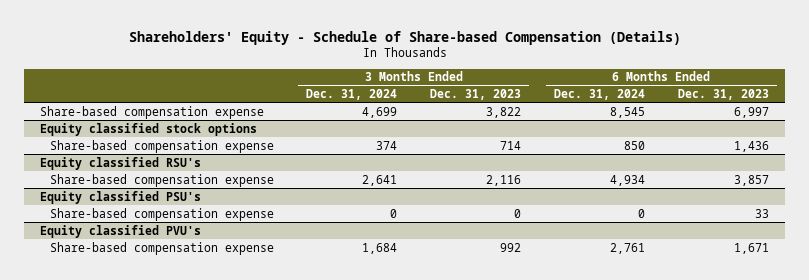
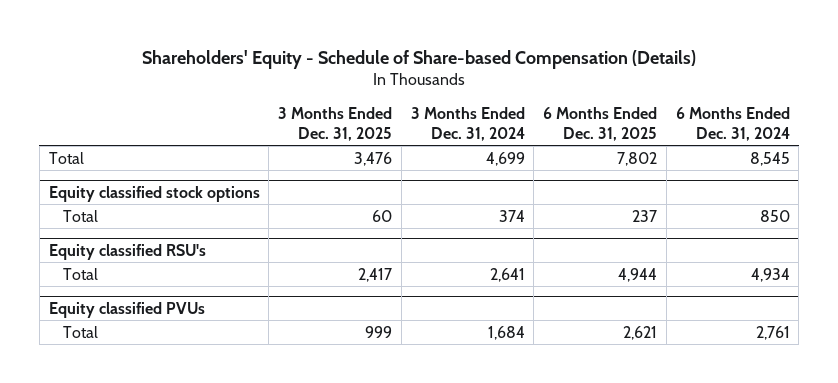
[430,89,522,101] Dec. 31, 2023 -> none
[677,89,769,101] Dec. 31, 2023 -> none
none -> [278,106,393,141] 3 Months Ended Dec. 31, 2025
none -> [543,106,658,141] 6 Months Ended Dec. 31, 2025
[40,105,265,119] Share-based compensation expense -> [48,151,84,164] Total
[49,139,274,153] Share-based compensation expense -> [63,209,99,222] Total
[40,190,202,204] Equity classified PSU's -> none
[49,207,274,221] Share-based compensation expense -> none
[49,173,274,187] Share-based compensation expense -> [63,267,99,280] Total
[40,224,202,238] Equity classified PVU's -> [48,301,205,318] Equity classified PVUs
[49,241,274,255] Share-based compensation expense -> [63,325,99,338] Total

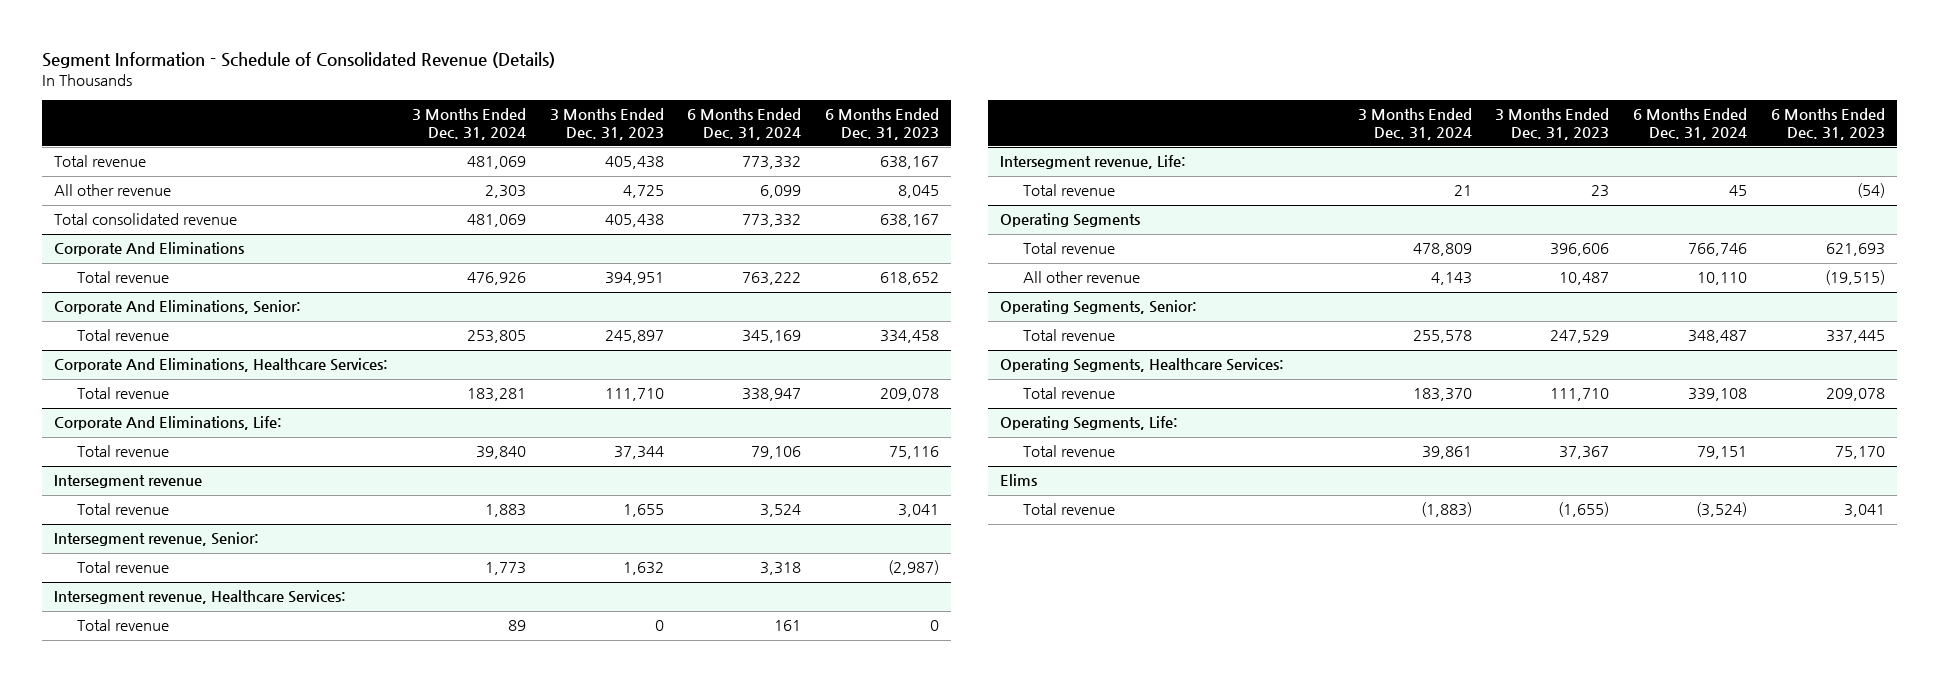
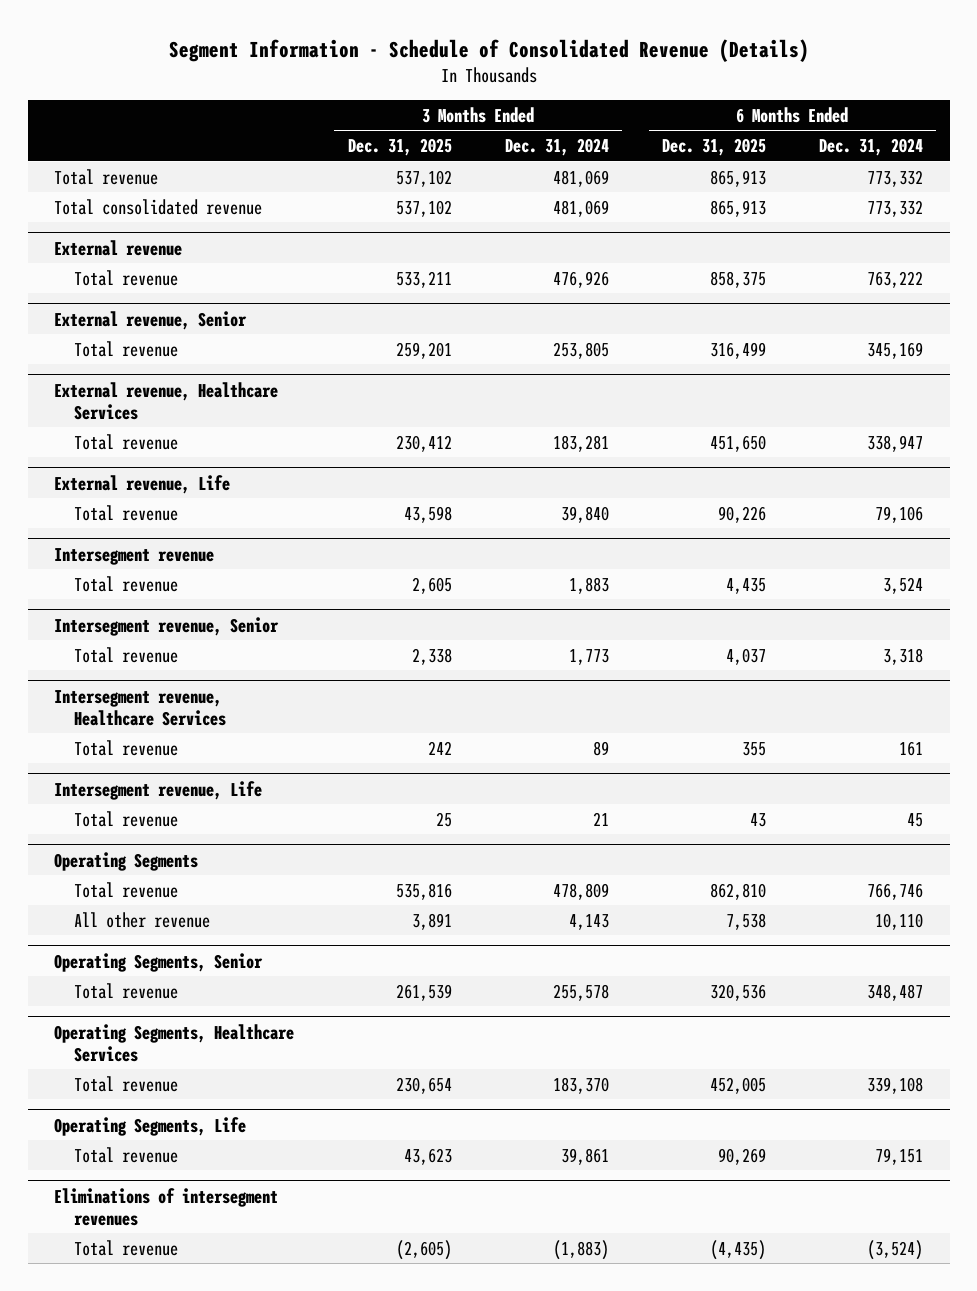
[549,108,664,140] 3 Months Ended Dec. 31, 2023 -> none
[825,108,940,140] 6 Months Ended Dec. 31, 2023 -> none
none -> [347,138,452,157] Dec. 31, 2025
none -> [661,138,766,157] Dec. 31, 2025
[53,184,171,197] All other revenue -> none
[53,242,244,257] Corporate And Eliminations -> [54,239,183,256] External revenue
[53,300,301,315] Corporate And Eliminations, Senior: -> none
none -> [54,310,248,330] External revenue, Senior
[53,358,388,373] Corporate And Eliminations, Healthcare Services: -> none
none -> [54,381,279,420] External revenue, Healthcare Services
[53,416,282,431] Corporate And Eliminations, Life: -> none
none -> [54,474,231,494] External revenue, Life
[53,532,259,547] Intersegment revenue, Senior: -> [54,616,280,636] Intersegment revenue, Senior
[53,590,346,605] Intersegment revenue, Healthcare Services: -> [54,689,226,726] Intersegment revenue, Healthcare Services
[999,155,1186,170] Intersegment revenue, Life: -> [54,780,263,800] Intersegment revenue, Life
[999,300,1197,315] Operating Segments, Senior: -> [54,952,264,972] Operating Segments, Senior
[999,358,1284,373] Operating Segments, Healthcare Services: -> [54,1023,295,1062] Operating Segments, Healthcare Services
[999,416,1178,431] Operating Segments, Life: -> [54,1116,247,1136] Operating Segments, Life
[999,474,1037,487] Elims -> [54,1187,279,1226] Eliminations of intersegment revenues

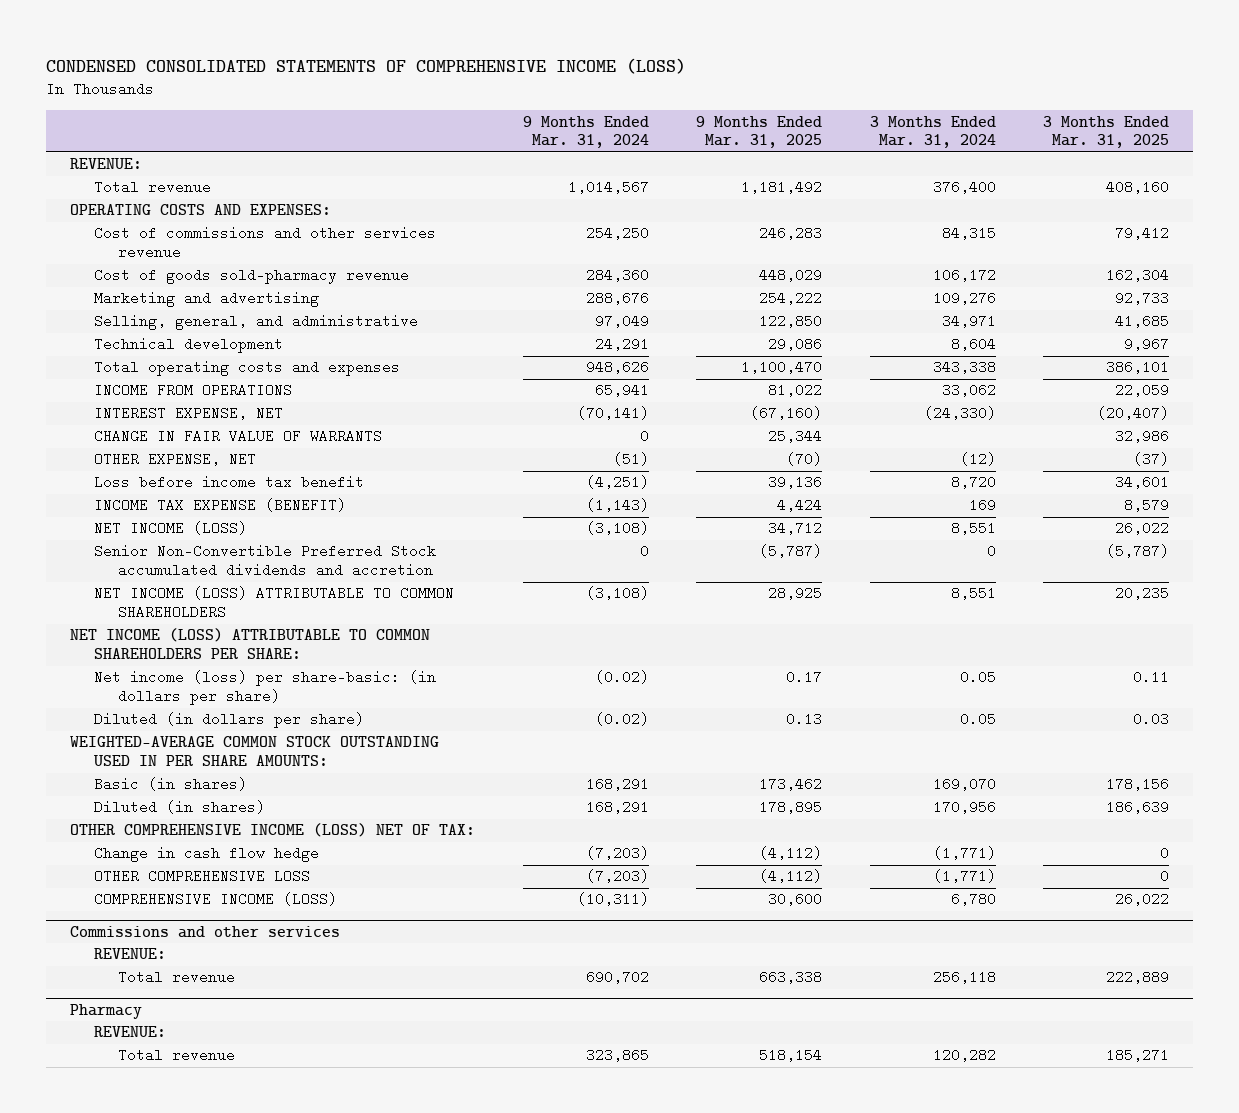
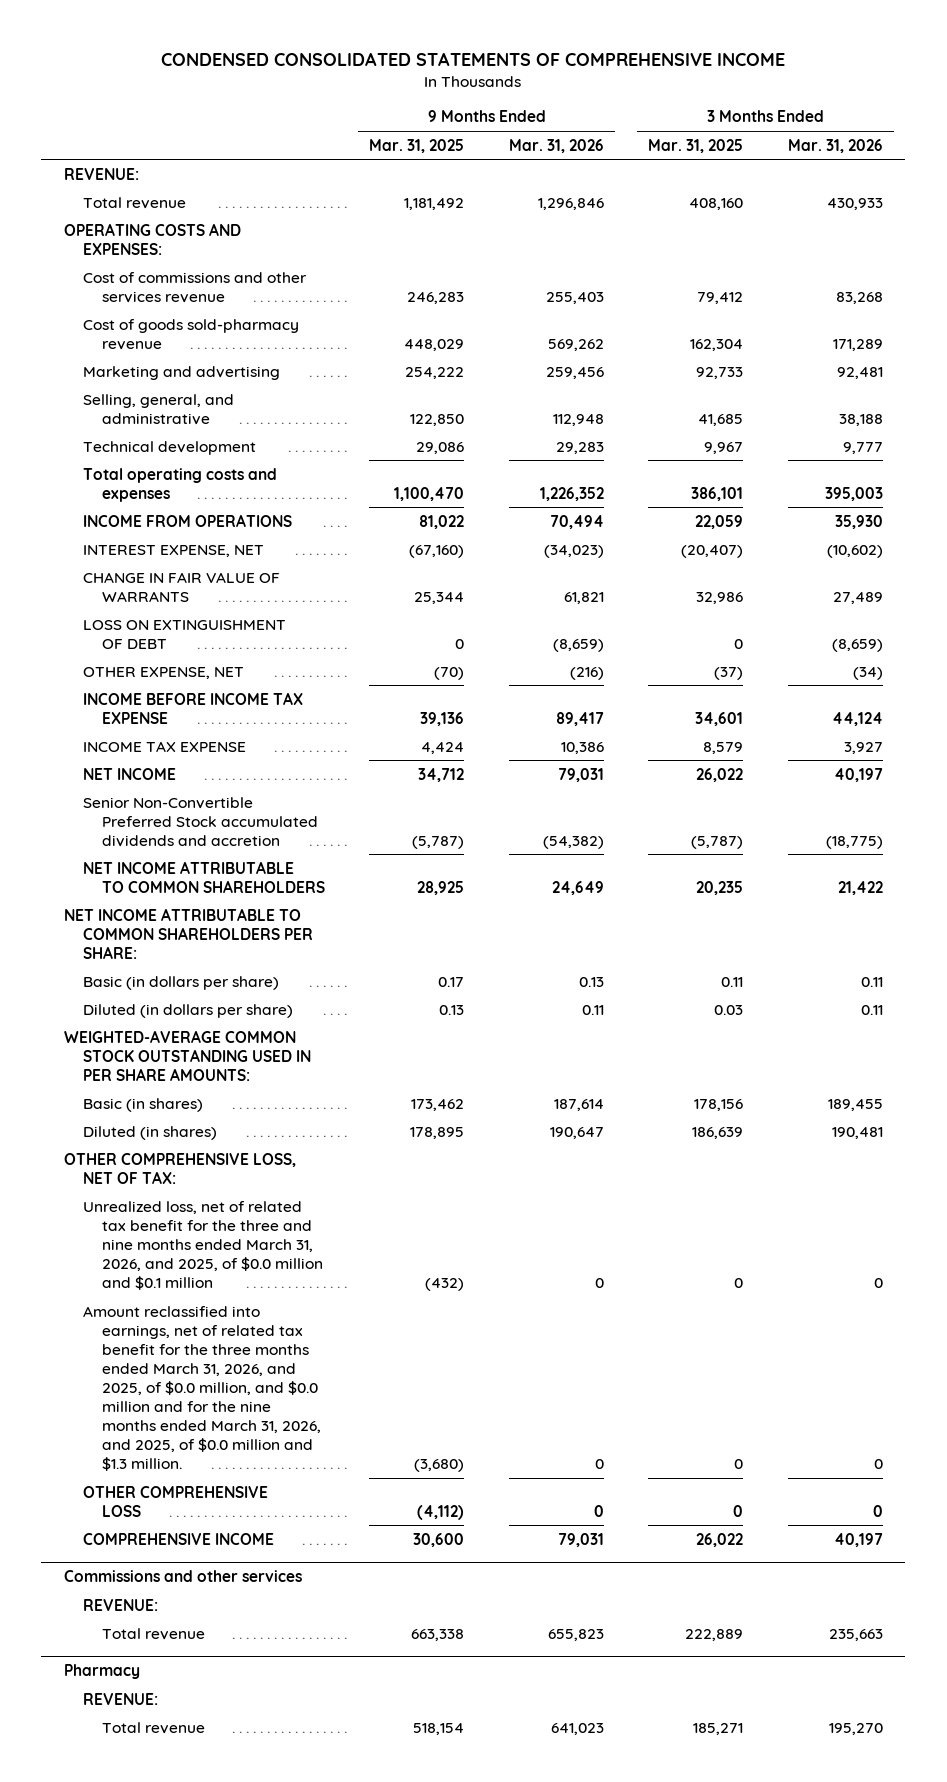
[46,57,687,74] CONDENSED CONSOLIDATED STATEMENTS OF COMPREHENSIVE INCOME (LOSS) -> [161,51,786,66] CONDENSED CONSOLIDATED STATEMENTS OF COMPREHENSIVE INCOME
[522,115,649,149] 9 Months Ended Mar. 31, 2024 -> none
[869,115,996,149] 3 Months Ended Mar. 31, 2024 -> none
none -> [508,138,604,153] Mar. 31, 2026
none -> [788,138,884,153] Mar. 31, 2026
none -> [82,619,286,649] LOSS ON EXTINGUISHMENT OF DEBT
[93,475,364,490] Loss before income tax benefit -> [82,691,303,724] INCOME BEFORE INCOME TAX EXPENSE
[93,498,346,513] INCOME TAX EXPENSE (BENEFIT) -> [82,740,246,752] INCOME TAX EXPENSE
[93,521,247,536] NET INCOME (LOSS) -> [82,767,176,780] NET INCOME
[93,586,454,620] NET INCOME (LOSS) ATTRIBUTABLE TO COMMON SHAREHOLDERS -> [82,860,325,893] NET INCOME ATTRIBUTABLE TO COMMON SHAREHOLDERS
[70,628,431,660] NET INCOME (LOSS) ATTRIBUTABLE TO COMMON SHAREHOLDERS PER SHARE: -> [63,907,313,959] NET INCOME ATTRIBUTABLE TO COMMON SHAREHOLDERS PER SHARE:
[93,670,436,706] Net income (loss) per share-basic: (in dollars per share) -> [82,975,279,990] Basic (in dollars per share)
[93,846,319,863] Change in cash flow hedge -> none
[70,823,476,838] OTHER COMPREHENSIVE INCOME (LOSS) NET OF TAX: -> [63,1152,296,1184] OTHER COMPREHENSIVE LOSS, NET OF TAX:
none -> [82,1200,323,1291] Unrealized loss, net of related tax benefit for the three and nine months ended March 31, 2026, and 2025, of $0.0 million and $0.1 million
none -> [82,1305,321,1472] Amount reclassified into earnings, net of related tax benefit for the three months ended March 31, 2026, and 2025, of $0.0 million, and $0.0 million and for the nine months ended March 31, 2026, and 2025, of $0.0 million and $1.3 million.
[93,892,337,907] COMPREHENSIVE INCOME (LOSS) -> [82,1532,274,1545] COMPREHENSIVE INCOME

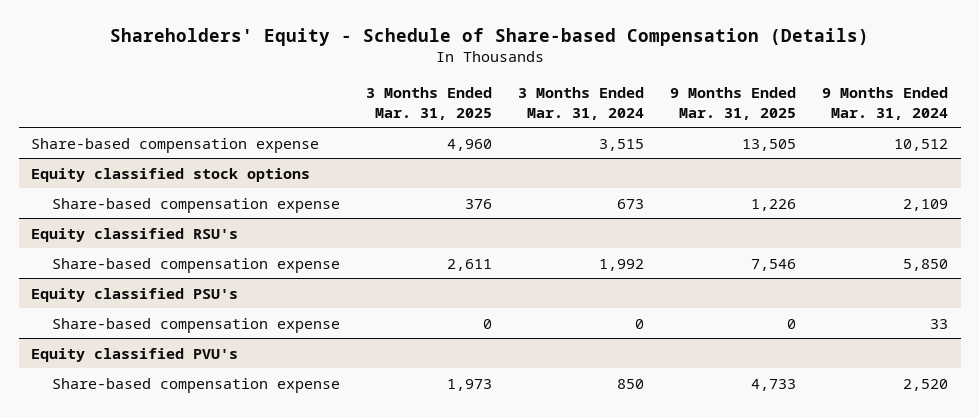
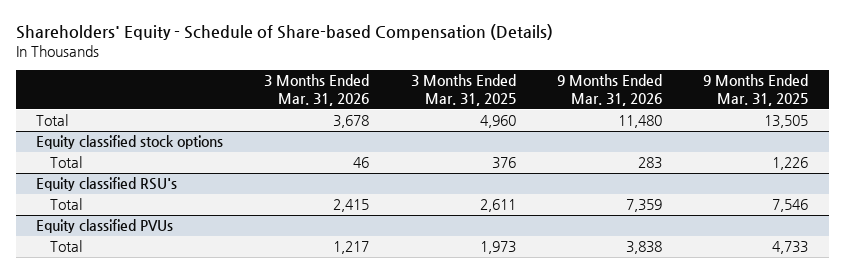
[517,87,644,120] 3 Months Ended Mar. 31, 2024 -> none
[821,87,948,120] 9 Months Ended Mar. 31, 2024 -> none
none -> [264,74,370,106] 3 Months Ended Mar. 31, 2026
none -> [557,74,663,106] 9 Months Ended Mar. 31, 2026
[31,137,320,153] Share-based compensation expense -> [36,114,69,127] Total
[52,197,341,213] Share-based compensation expense -> [49,156,82,169] Total
[31,287,239,302] Equity classified PSU's -> none
[52,317,341,333] Share-based compensation expense -> none
[52,257,341,273] Share-based compensation expense -> [49,198,82,211] Total
[31,347,239,362] Equity classified PVU's -> [36,219,174,234] Equity classified PVUs
[52,377,341,393] Share-based compensation expense -> [49,240,82,253] Total

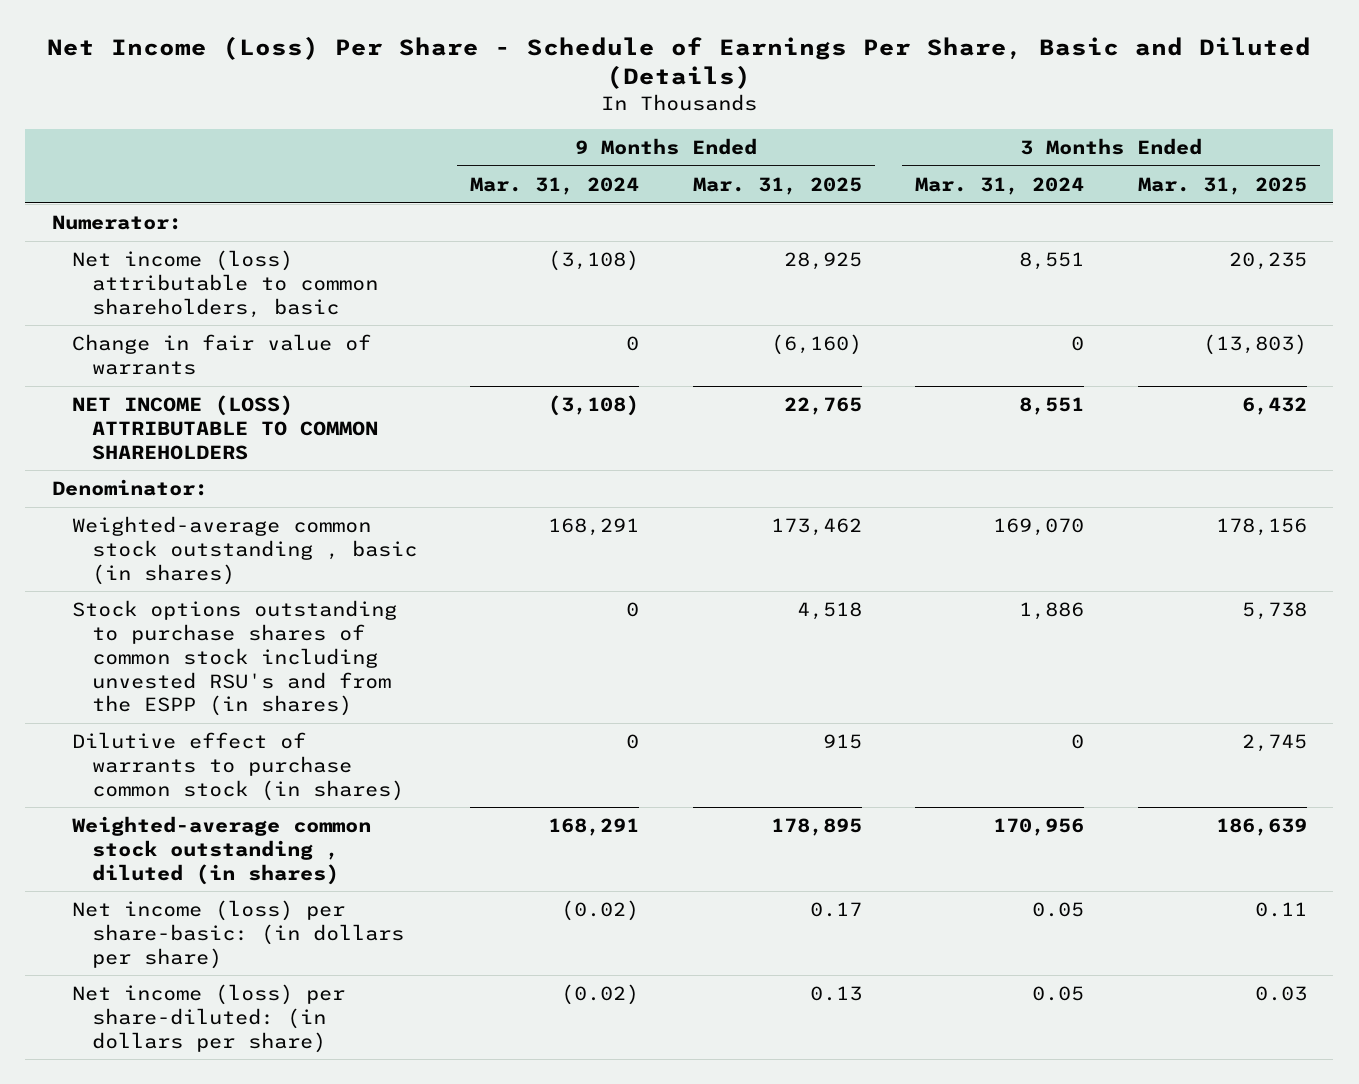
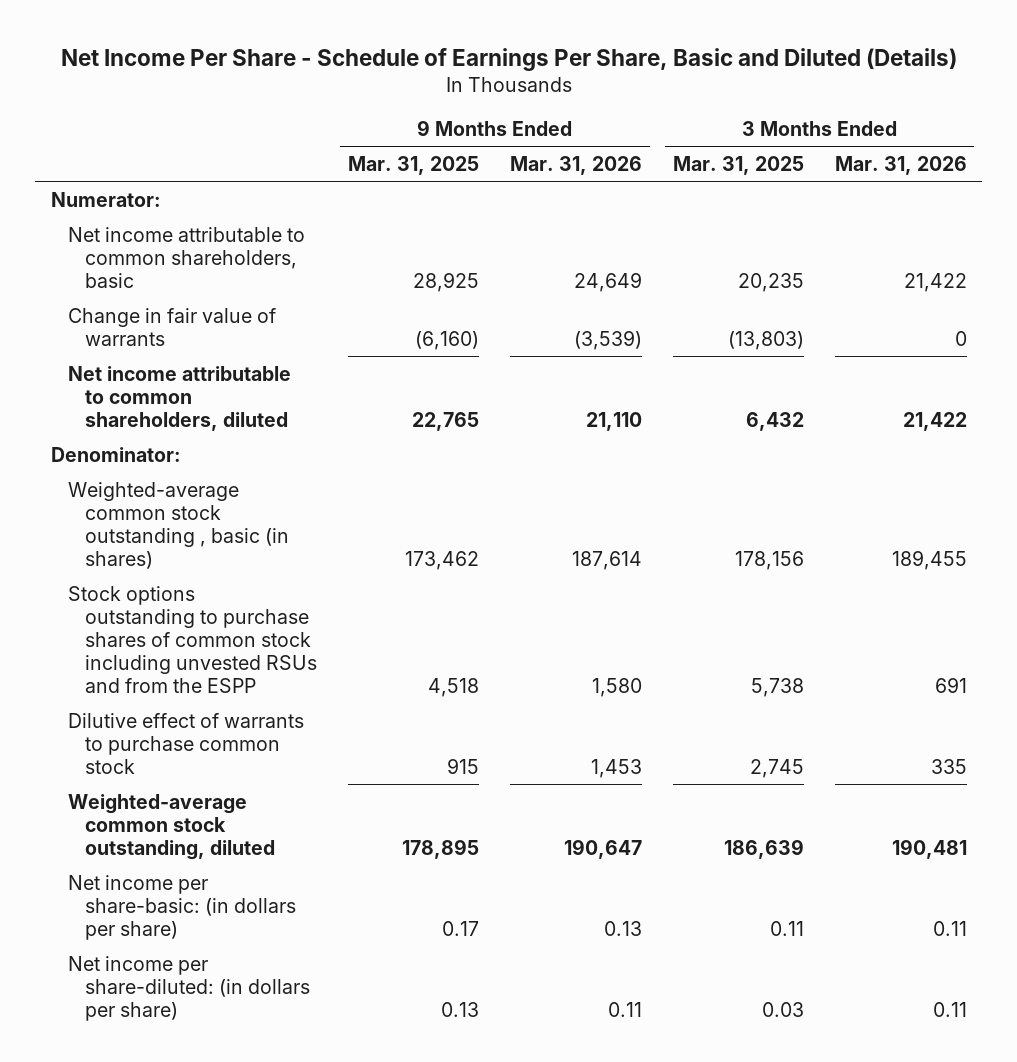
[47,35,1312,90] Net Income (Loss) Per Share - Schedule of Earnings Per Share, Basic and Diluted (Details) -> [60,47,957,71] Net Income Per Share - Schedule of Earnings Per Share, Basic and Diluted (Details)
[470,176,640,195] Mar. 31, 2024 -> none
[915,176,1085,195] Mar. 31, 2024 -> none
none -> [510,156,643,176] Mar. 31, 2026
none -> [834,156,967,176] Mar. 31, 2026
[72,250,378,318] Net income (loss) attributable to common shareholders, basic -> [67,226,305,288] Net income attributable to common shareholders, basic
[72,395,378,460] NET INCOME (LOSS) ATTRIBUTABLE TO COMMON SHAREHOLDERS -> [67,365,291,431] Net income attributable to common shareholders, diluted
[72,600,398,717] Stock options outstanding to purchase shares of common stock including unvested RSU's and from the ESPP (in shares) -> [67,585,318,694] Stock options outstanding to purchase shares of common stock including unvested RSUs and from the ESPP
[72,732,404,801] Dilutive effect of warrants to purchase common stock (in shares) -> [67,712,304,774] Dilutive effect of warrants to purchase common stock
[72,816,372,885] Weighted-average common stock outstanding , diluted (in shares) -> [67,793,276,860] Weighted-average common stock outstanding, diluted
[72,900,404,969] Net income (loss) per share-basic: (in dollars per share) -> [67,874,297,940] Net income per share-basic: (in dollars per share)
[72,984,346,1053] Net income (loss) per share-diluted: (in dollars per share) -> [67,955,311,1021] Net income per share-diluted: (in dollars per share)

